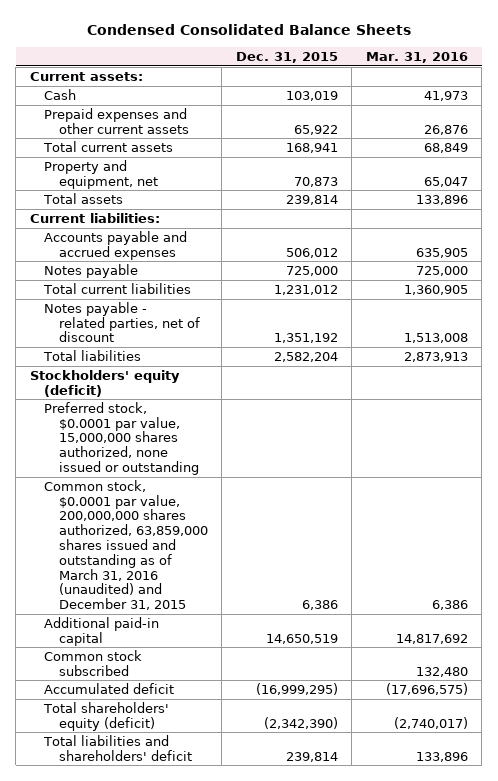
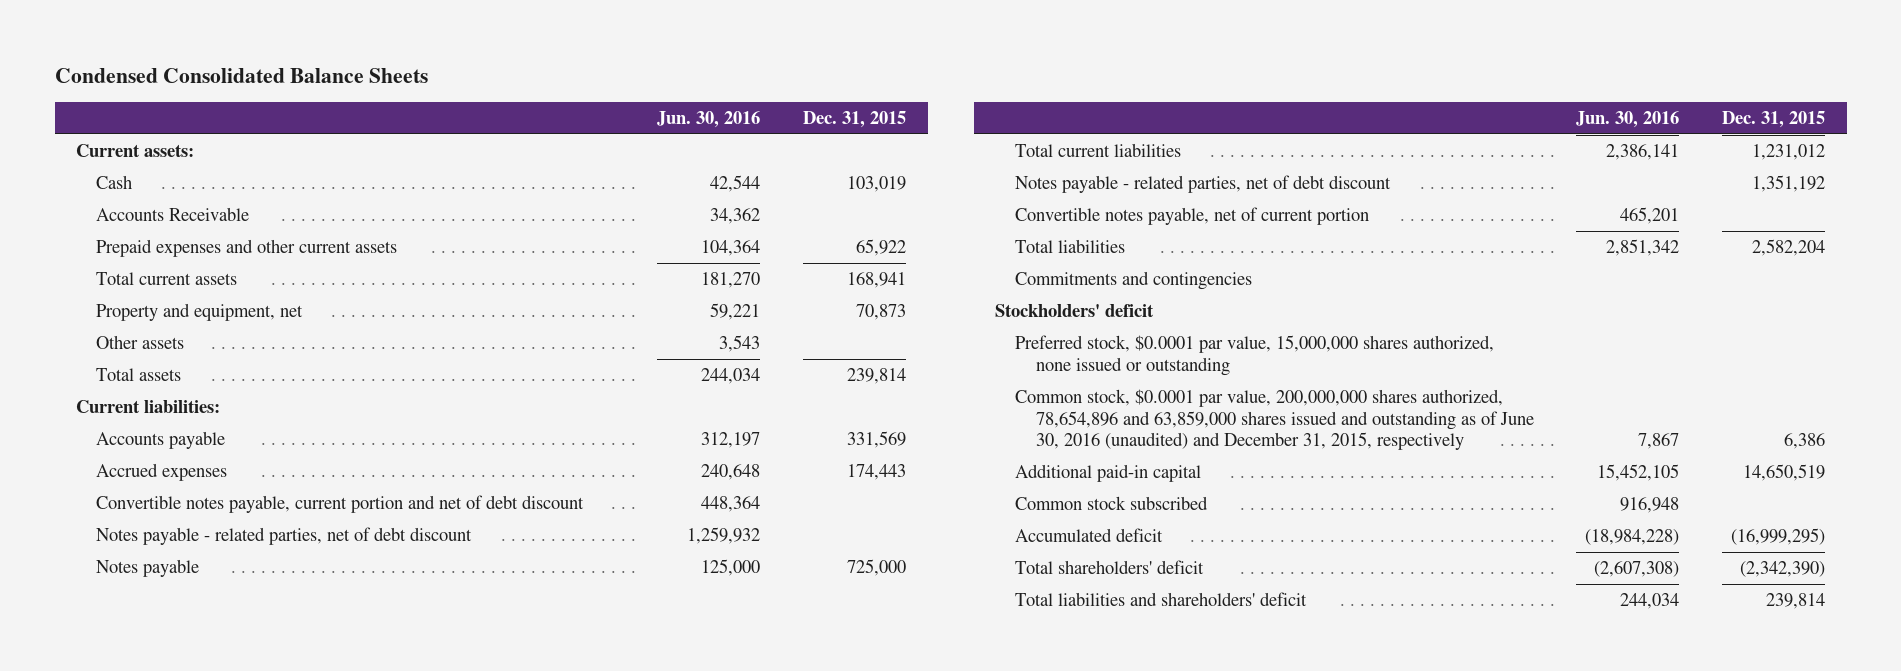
[365,52,468,64] Mar. 31, 2016 -> none
none -> [657,110,761,128] Jun. 30, 2016
none -> [96,207,250,222] Accounts Receivable
none -> [96,335,185,350] Other assets
[44,230,188,260] Accounts payable and accrued expenses -> none
none -> [96,431,226,450] Accounts payable
none -> [96,463,228,482] Accrued expenses
none -> [96,495,585,514] Convertible notes payable, current portion and net of debt discount
none -> [96,527,473,546] Notes payable - related parties, net of debt discount
[44,301,200,343] Notes payable - related parties, net of discount -> [1015,175,1392,194] Notes payable - related parties, net of debt discount
none -> [1015,207,1370,226] Convertible notes payable, net of current portion
none -> [1015,271,1253,291] Commitments and contingencies
[29,369,180,397] Stockholders' equity (deficit) -> [995,304,1155,318] Stockholders' deficit
[44,479,208,611] Common stock, $0.0001 par value, 200,000,000 shares authorized, 63,859,000 shares issued and outstanding as of March 31, 2016 (unaudited) and December 31, 2015 -> [1015,389,1534,451] Common stock, $0.0001 par value, 200,000,000 shares authorized, 78,654,896 and 63,859,000 shares issued and outstanding as of June 30, 2016 (unaudited) and December 31, 2015, respectively
[43,701,170,731] Total shareholders' equity (deficit) -> [1015,560,1205,575] Total shareholders' deficit

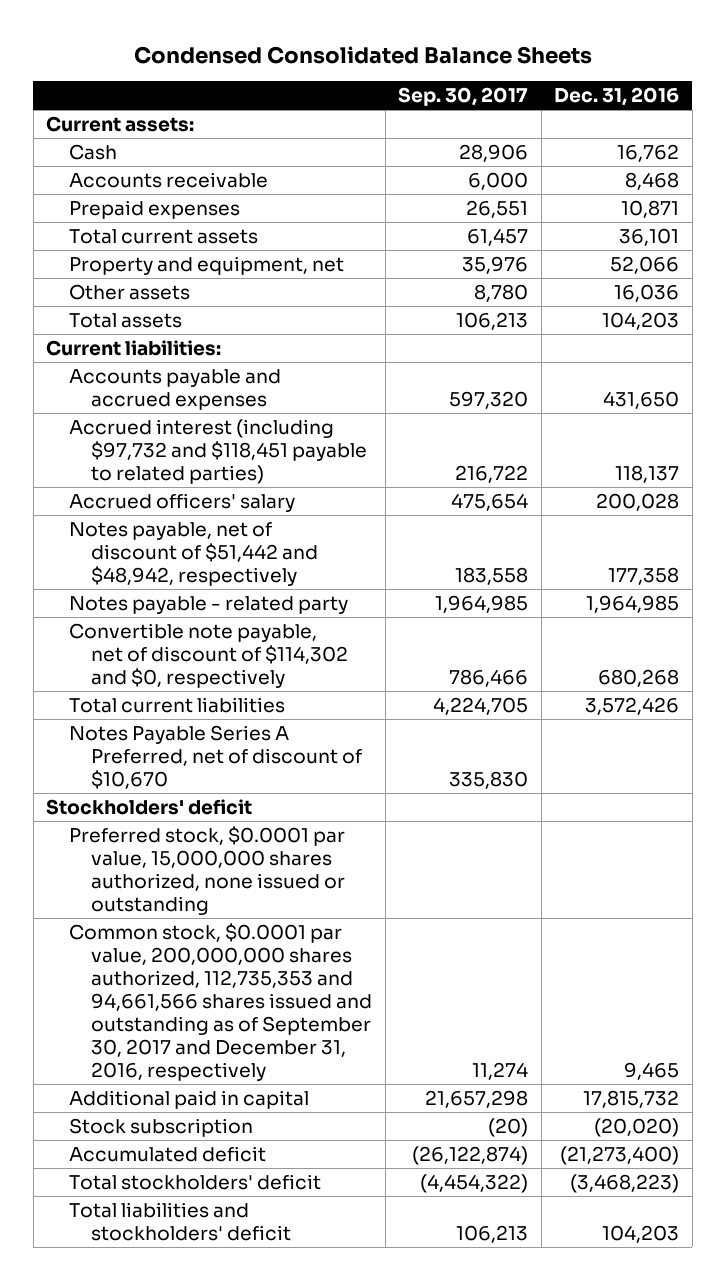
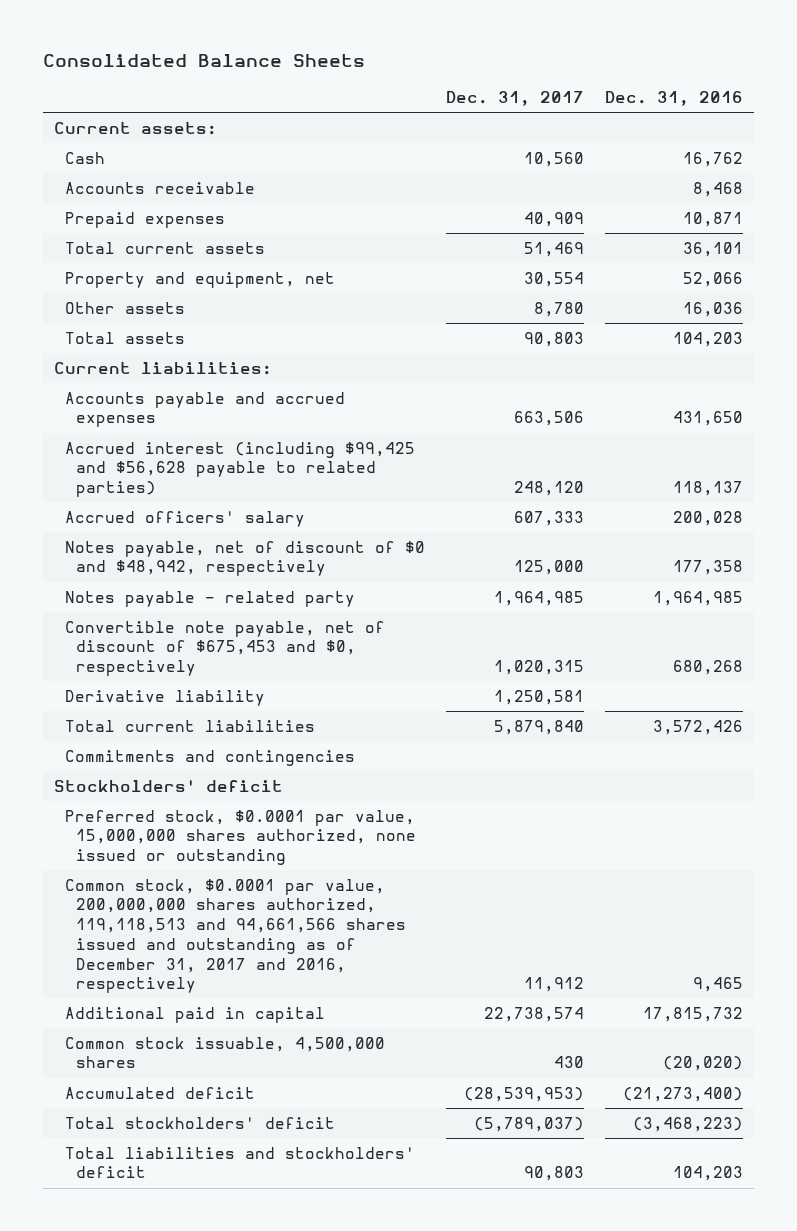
[133,45,592,64] Condensed Consolidated Balance Sheets -> [43,53,366,67] Consolidated Balance Sheets
[398,87,529,107] Sep. 30, 2017 -> none
none -> [446,91,585,107] Dec. 31, 2017
[68,418,368,484] Accrued interest (including $97,732 and $118,451 payable to related parties) -> [64,441,415,498] Accrued interest (including $99,425 and $56,628 payable to related parties)
[68,521,319,586] Notes payable, net of discount of $51,442 and $48,942, respectively -> [64,540,425,577] Notes payable, net of discount of $0 and $48,942, respectively
[68,622,349,688] Convertible note payable, net of discount of $114,302 and $0, respectively -> [64,620,385,677] Convertible note payable, net of discount of $675,453 and $0, respectively
none -> [64,689,265,706] Derivative liability
[68,724,363,789] Notes Payable Series A Preferred, net of discount of $10,670 -> none
none -> [64,749,355,766] Commitments and contingencies
[68,922,373,1082] Common stock, $0.0001 par value, 200,000,000 shares authorized, 112,735,353 and 94,661,566 shares issued and outstanding as of September 30, 2017 and December 31, 2016, respectively -> [64,878,406,994] Common stock, $0.0001 par value, 200,000,000 shares authorized, 119,118,513 and 94,661,566 shares issued and outstanding as of December 31, 2017 and 2016, respectively
[68,1117,253,1137] Stock subscription -> [64,1036,385,1069] Common stock issuable, 4,500,000 shares

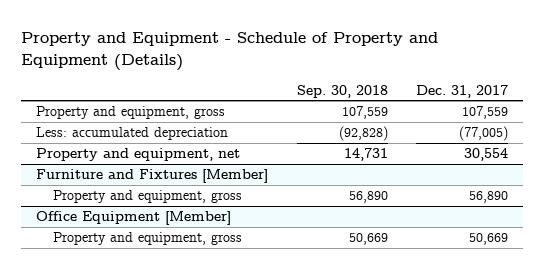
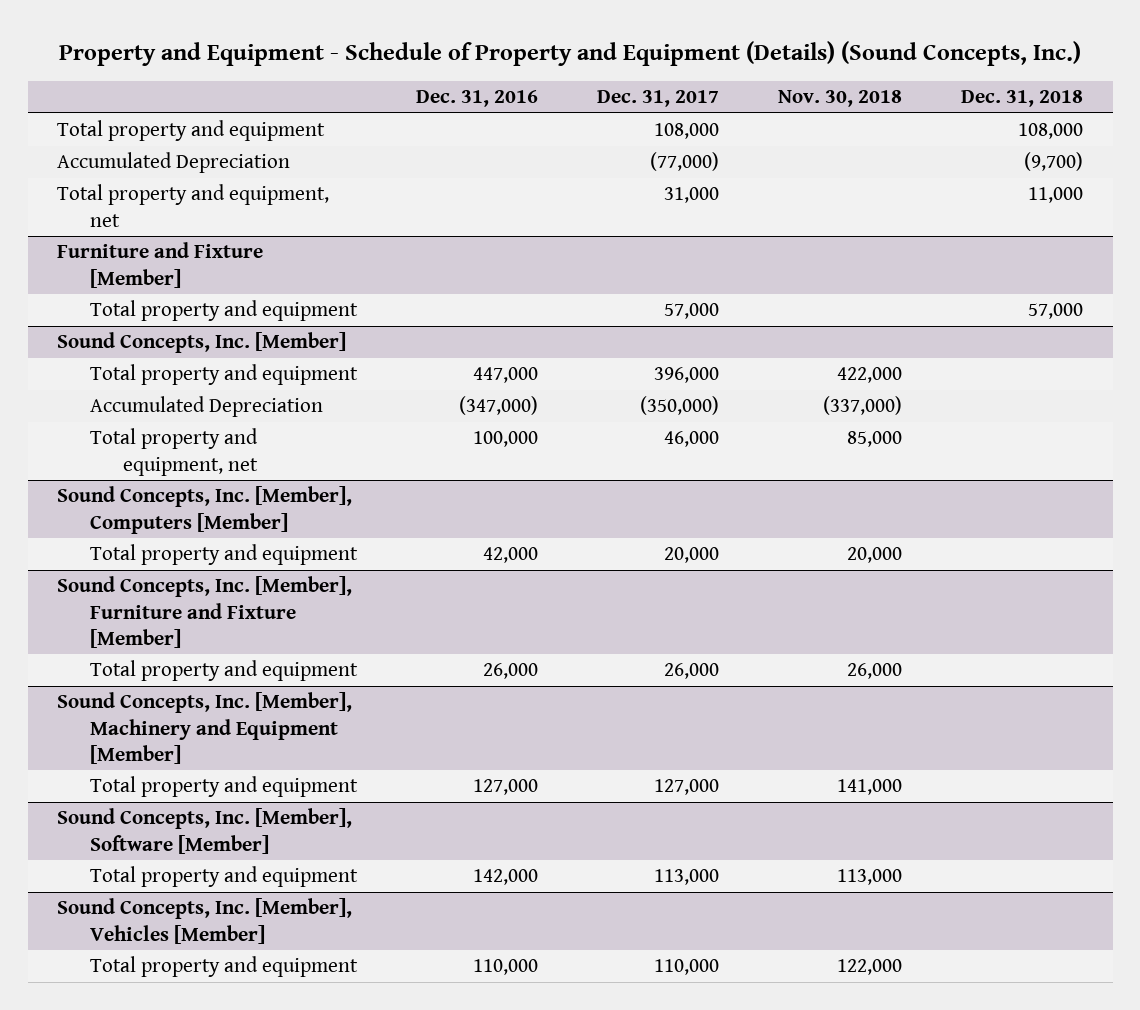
[21,32,439,72] Property and Equipment - Schedule of Property and Equipment (Details) -> [59,40,1082,66] Property and Equipment - Schedule of Property and Equipment (Details) (Sound Concepts, Inc.)
[296,84,388,98] Sep. 30, 2018 -> none
none -> [415,90,538,108] Dec. 31, 2016
none -> [778,90,903,108] Nov. 30, 2018
none -> [961,90,1084,108] Dec. 31, 2018
[35,211,231,226] Office Equipment [Member] -> none
[35,106,225,120] Property and equipment, gross -> [57,120,326,142] Total property and equipment
[462,106,509,120] 107,559 -> [654,123,720,140] 108,000
[35,127,228,141] Less: accumulated depreciation -> [57,152,291,174] Accumulated Depreciation
[459,126,509,142] (77,005) -> [650,152,720,172] (77,000)
[35,148,240,162] Property and equipment, net -> [57,184,330,227] Total property and equipment, net
[464,148,509,162] 30,554 -> [664,187,720,204] 31,000
[35,169,268,184] Furniture and Fixtures [Member] -> [57,242,264,288] Furniture and Fixture [Member]
[52,190,242,204] Property and equipment, gross -> [89,300,358,322] Total property and equipment
[469,191,509,204] 56,890 -> [664,303,720,320] 57,000
none -> [57,332,347,354] Sound Concepts, Inc. [Member]
[52,232,242,246] Property and equipment, gross -> [89,364,358,386] Total property and equipment
[469,233,509,246] 50,669 -> [654,367,720,384] 396,000
none -> [89,396,323,418] Accumulated Depreciation
none -> [89,428,258,476] Total property and equipment, net
none -> [57,486,353,534] Sound Concepts, Inc. [Member], Computers [Member]
none -> [89,544,358,566] Total property and equipment
none -> [57,576,353,648] Sound Concepts, Inc. [Member], Furniture and Fixture [Member]
none -> [89,660,358,682] Total property and equipment
none -> [57,692,353,764] Sound Concepts, Inc. [Member], Machinery and Equipment [Member]
none -> [89,776,358,798] Total property and equipment
none -> [57,808,353,854] Sound Concepts, Inc. [Member], Software [Member]
none -> [89,866,358,888] Total property and equipment
none -> [57,898,353,944] Sound Concepts, Inc. [Member], Vehicles [Member]
none -> [89,956,358,978] Total property and equipment

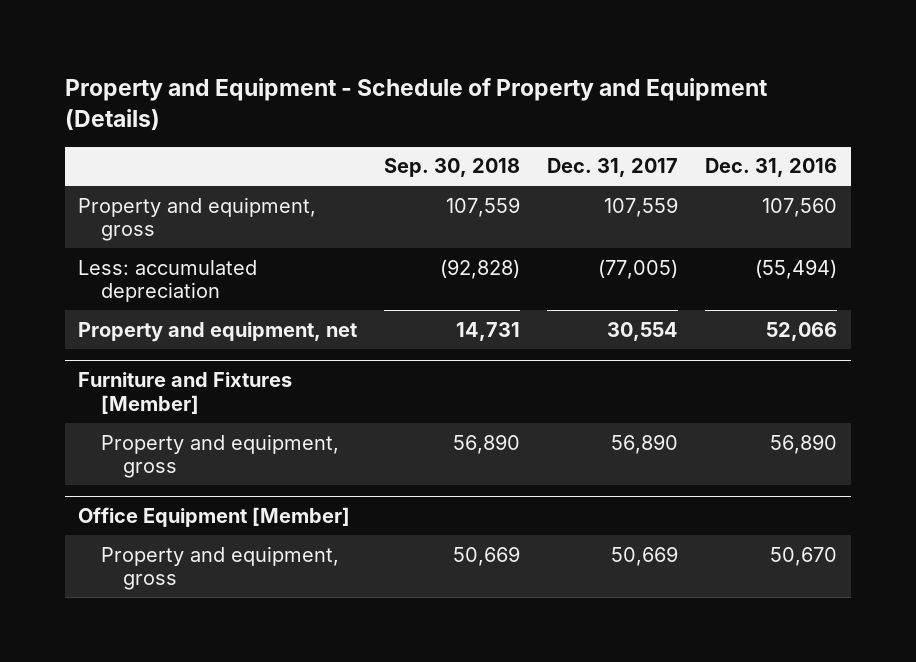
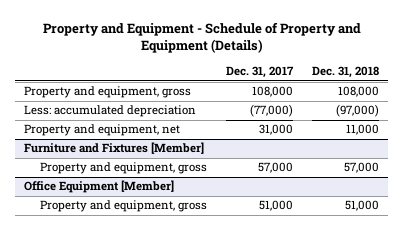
[384,158,521,178] Sep. 30, 2018 -> none
[705,158,838,178] Dec. 31, 2016 -> none
none -> [311,66,379,79] Dec. 31, 2018
[604,196,679,217] 107,559 -> [251,86,293,98] 108,000
[598,258,679,279] (77,005) -> [249,104,293,118] (77,000)
[607,321,679,341] 30,554 -> [258,124,293,136] 31,000
[611,433,679,454] 56,890 -> [257,162,293,174] 57,000
[611,545,679,566] 50,669 -> [258,200,293,212] 51,000

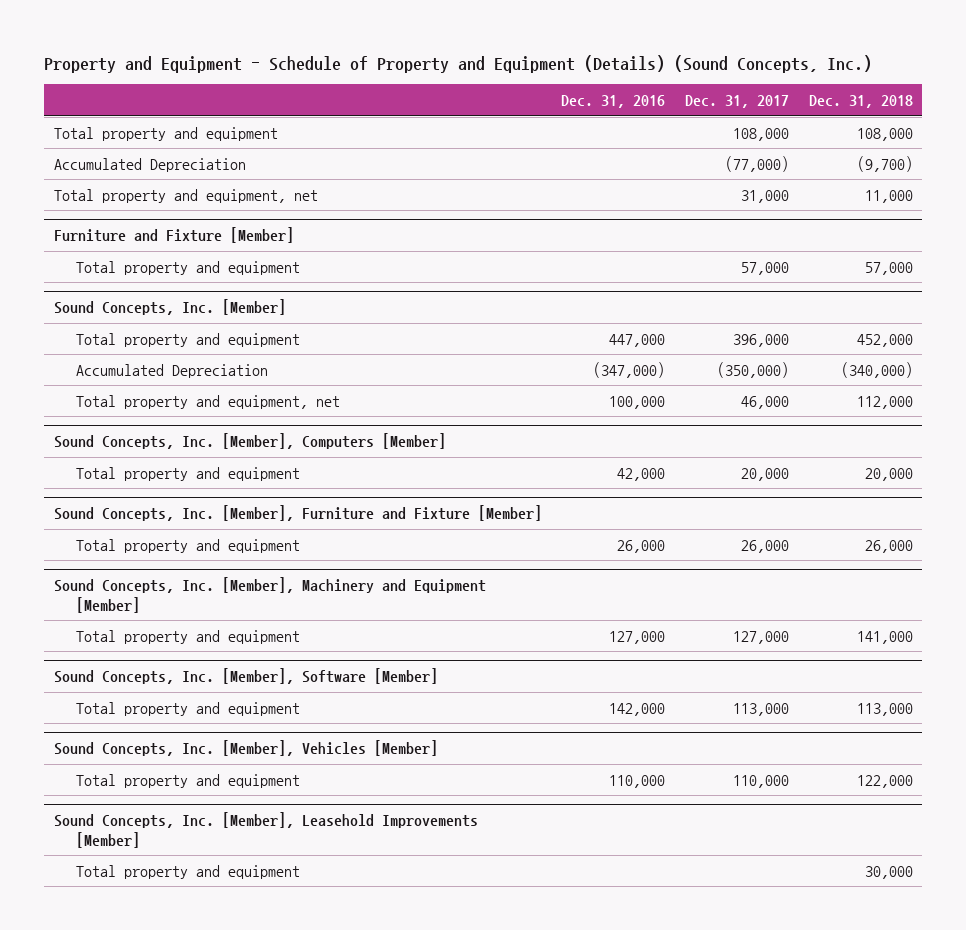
[42,21,361,54] Property and Equipment - Schedule of Property and Equipment (Details) -> [44,54,873,73] Property and Equipment - Schedule of Property and Equipment (Details) (Sound Concepts, Inc.)
none -> [561,95,666,109] Dec. 31, 2016
[24,180,175,194] Office Equipment [Member] -> none
[24,86,192,99] Property and equipment, gross -> [53,126,278,141] Total property and equipment
[24,105,197,118] Less: accumulated depreciation -> [53,157,246,172] Accumulated Depreciation
[335,104,379,118] (97,000) -> [856,155,913,172] (9,700)
[24,124,181,137] Property and equipment, net -> [53,188,318,203] Total property and equipment, net
[24,142,205,155] Furniture and Fixtures [Member] -> [53,227,294,244] Furniture and Fixture [Member]
[39,162,207,175] Property and equipment, gross -> [76,260,301,275] Total property and equipment
none -> [53,299,286,316] Sound Concepts, Inc. [Member]
[39,200,207,213] Property and equipment, gross -> [76,332,301,347] Total property and equipment
[258,200,293,212] 51,000 -> [732,333,789,347] 396,000
[344,200,379,212] 51,000 -> [856,333,913,347] 452,000
none -> [76,363,269,378] Accumulated Depreciation
none -> [76,394,341,409] Total property and equipment, net
none -> [53,433,446,450] Sound Concepts, Inc. [Member], Computers [Member]
none -> [76,466,301,481] Total property and equipment
none -> [53,505,542,522] Sound Concepts, Inc. [Member], Furniture and Fixture [Member]
none -> [76,538,301,553] Total property and equipment
none -> [53,577,486,613] Sound Concepts, Inc. [Member], Machinery and Equipment [Member]
none -> [76,629,301,644] Total property and equipment
none -> [53,668,438,685] Sound Concepts, Inc. [Member], Software [Member]
none -> [76,701,301,716] Total property and equipment
none -> [53,740,438,757] Sound Concepts, Inc. [Member], Vehicles [Member]
none -> [76,773,301,788] Total property and equipment
none -> [53,812,478,848] Sound Concepts, Inc. [Member], Leasehold Improvements [Member]
none -> [76,864,301,879] Total property and equipment

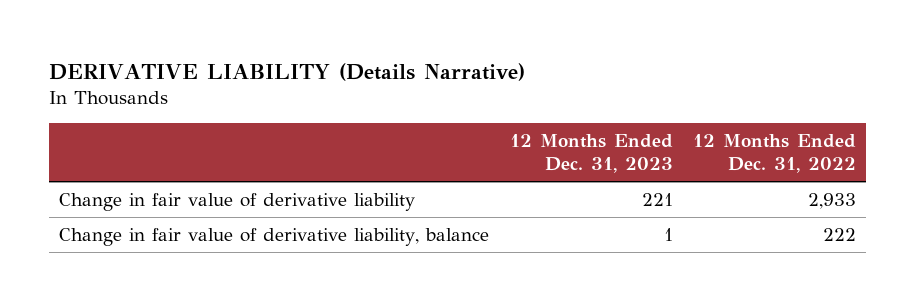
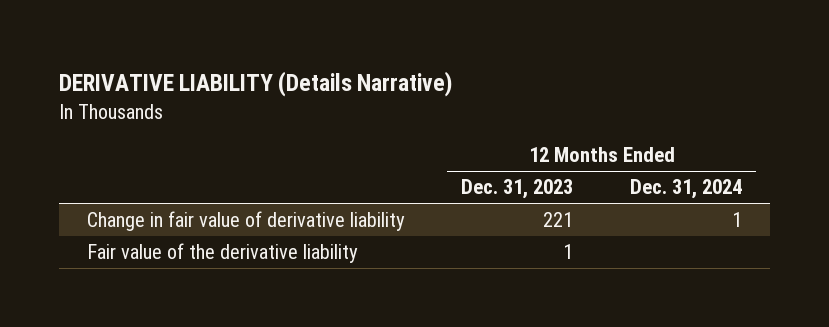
[693,133,857,174] 12 Months Ended Dec. 31, 2022 -> none
none -> [629,179,742,200] Dec. 31, 2024
[59,227,490,246] Change in fair value of derivative liability, balance -> [86,243,358,264] Fair value of the derivative liability

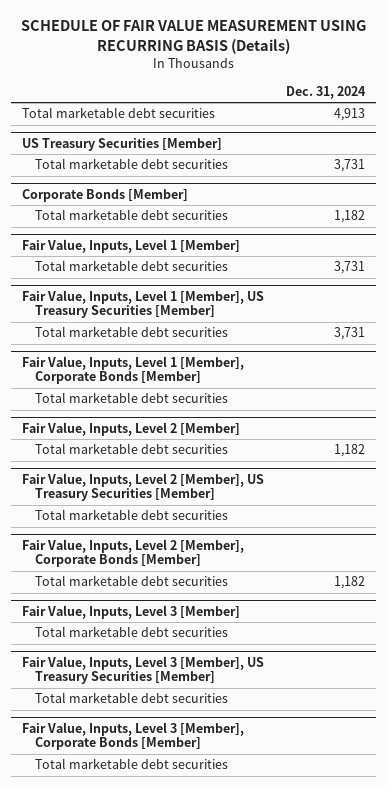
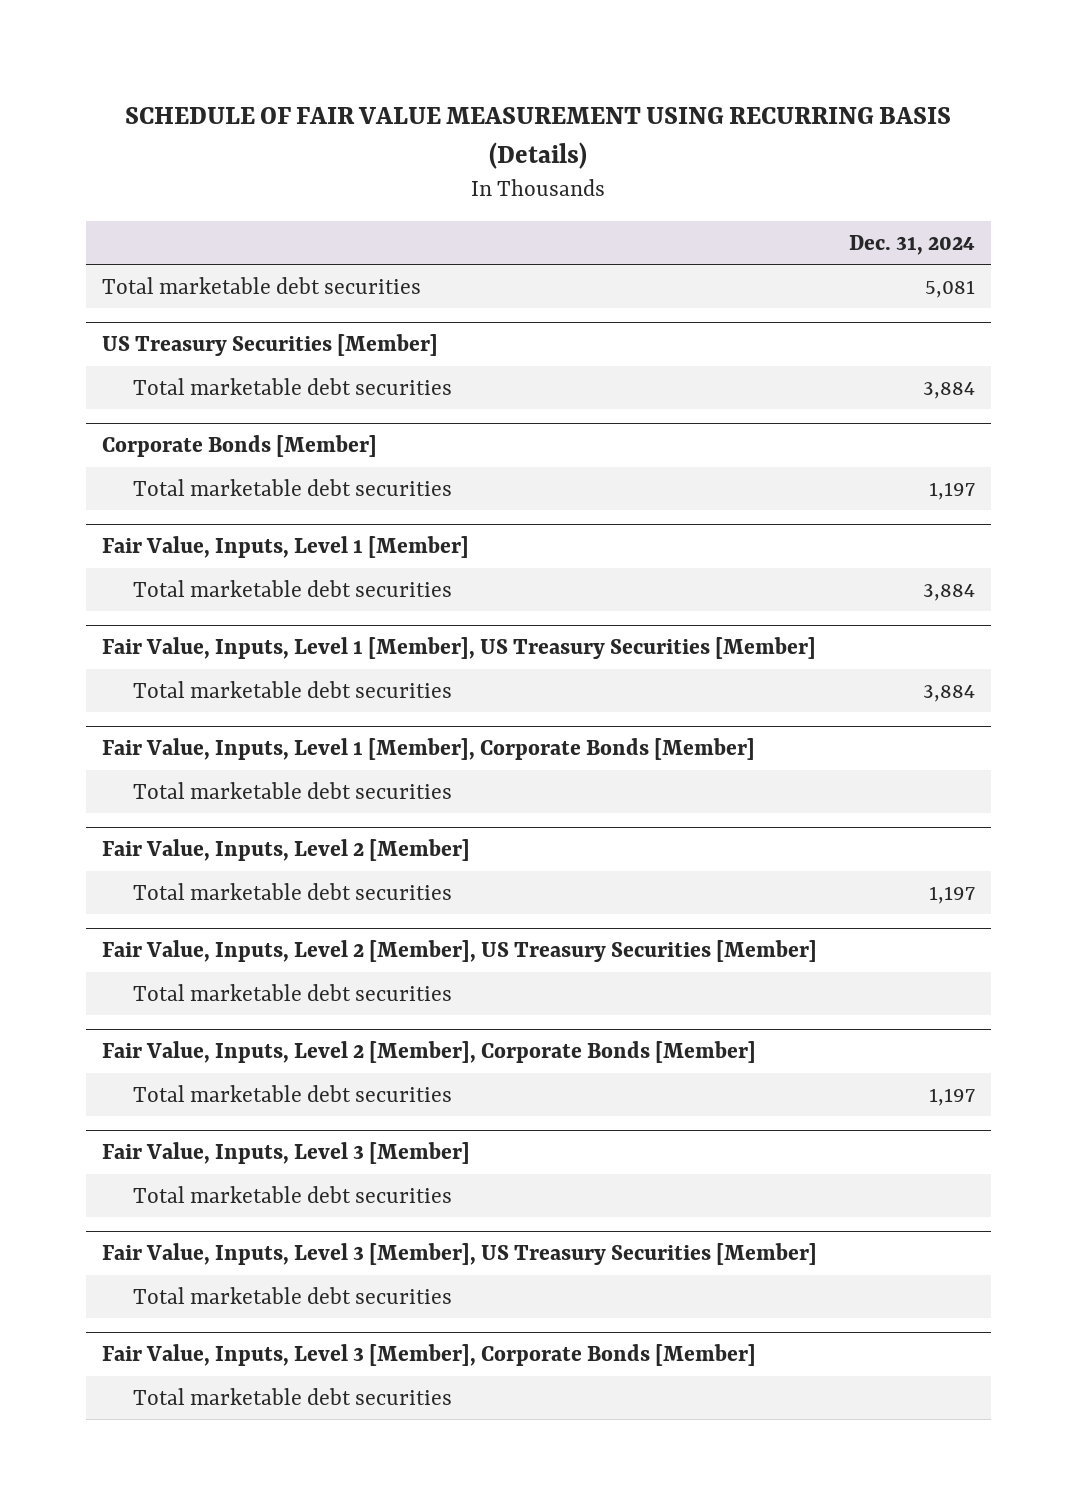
[334,108,366,122] 4,913 -> [924,279,975,298] 5,081
[334,159,366,173] 3,731 -> [922,381,975,399] 3,884
[334,210,366,224] 1,182 -> [928,481,975,500] 1,197
[334,261,366,275] 3,731 -> [922,583,975,601] 3,884
[334,327,366,341] 3,731 -> [922,684,975,702] 3,884
[334,444,366,458] 1,182 -> [928,885,975,904] 1,197
[334,576,366,590] 1,182 -> [928,1087,975,1106] 1,197

